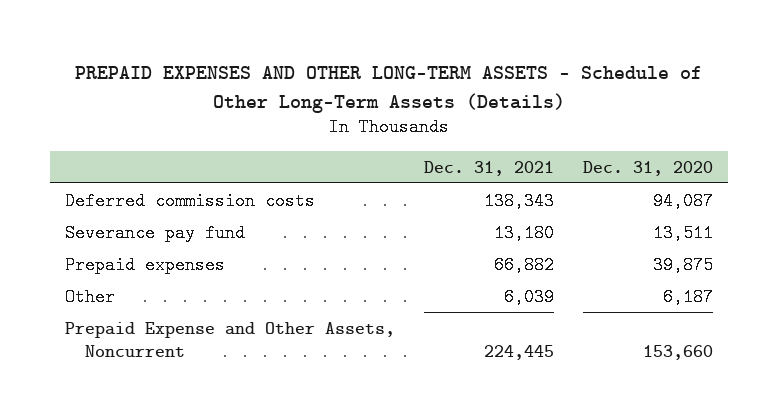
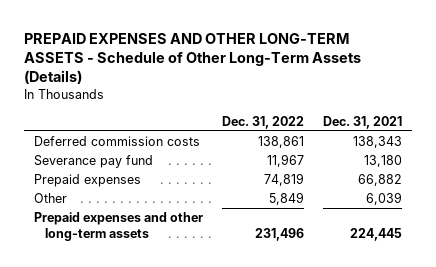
[583,160,714,176] Dec. 31, 2020 -> none
none -> [221,115,304,129] Dec. 31, 2022
[64,321,395,358] Prepaid Expense and Other Assets, Noncurrent -> [33,212,203,241] Prepaid expenses and other long-term assets

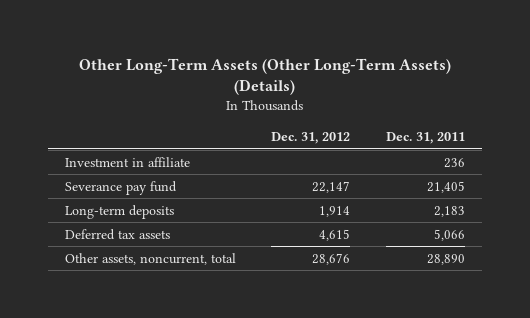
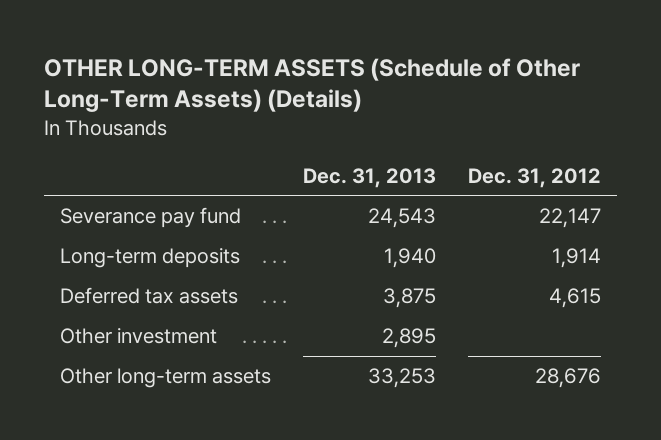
[78,57,451,96] Other Long-Term Assets (Other Long-Term Assets) (Details) -> [43,57,580,113] OTHER LONG-TERM ASSETS (Schedule of Other Long-Term Assets) (Details)
[385,132,465,145] Dec. 31, 2011 -> none
none -> [303,167,437,188] Dec. 31, 2013
[65,156,191,167] Investment in affiliate -> none
none -> [60,328,218,345] Other investment
[65,252,237,265] Other assets, noncurrent, total -> [60,368,272,389] Other long-term assets

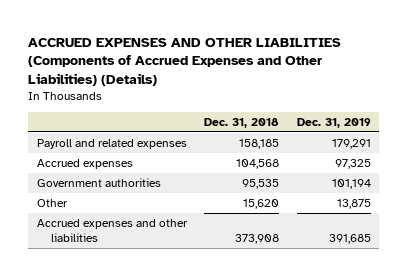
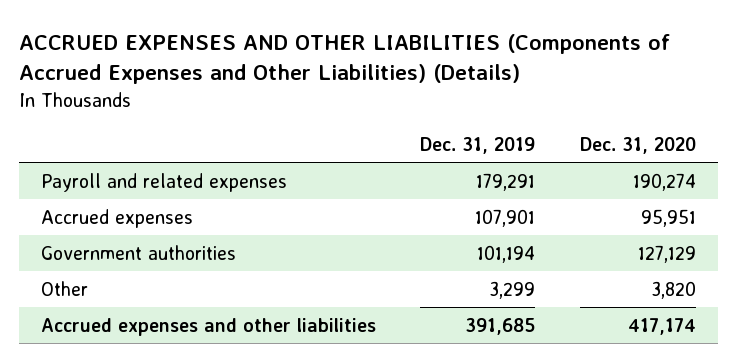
[204,118,280,129] Dec. 31, 2018 -> none
none -> [579,137,696,155] Dec. 31, 2020
[334,158,371,169] 97,325 -> [475,208,536,227] 107,901
[336,198,371,209] 13,875 -> [489,280,536,299] 3,299

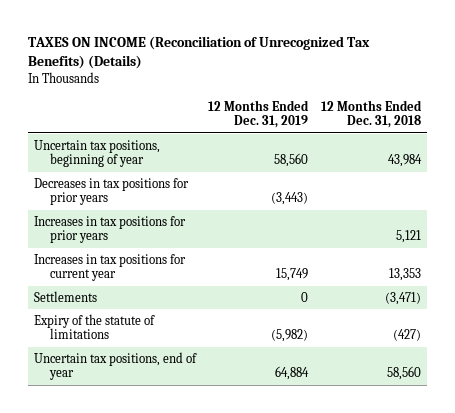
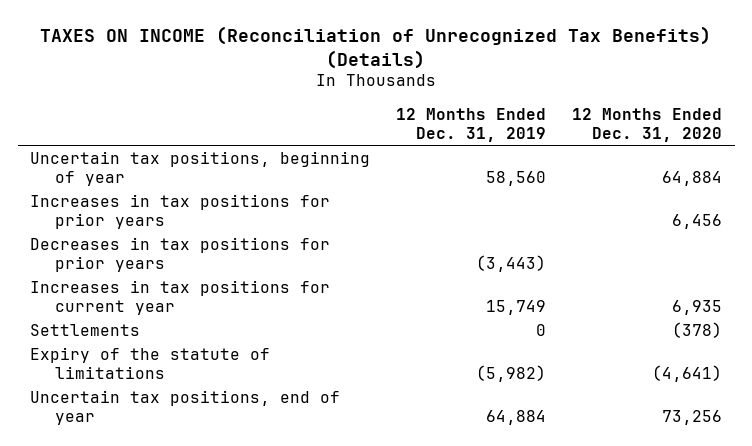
[320,99,422,129] 12 Months Ended Dec. 31, 2018 -> none
none -> [571,107,722,142] 12 Months Ended Dec. 31, 2020
[33,177,189,206] Decreases in tax positions for prior years -> [30,236,331,272] Decreases in tax positions for prior years

